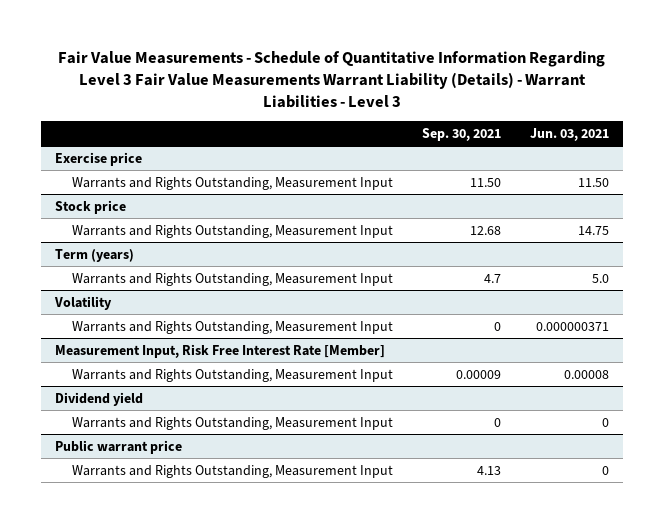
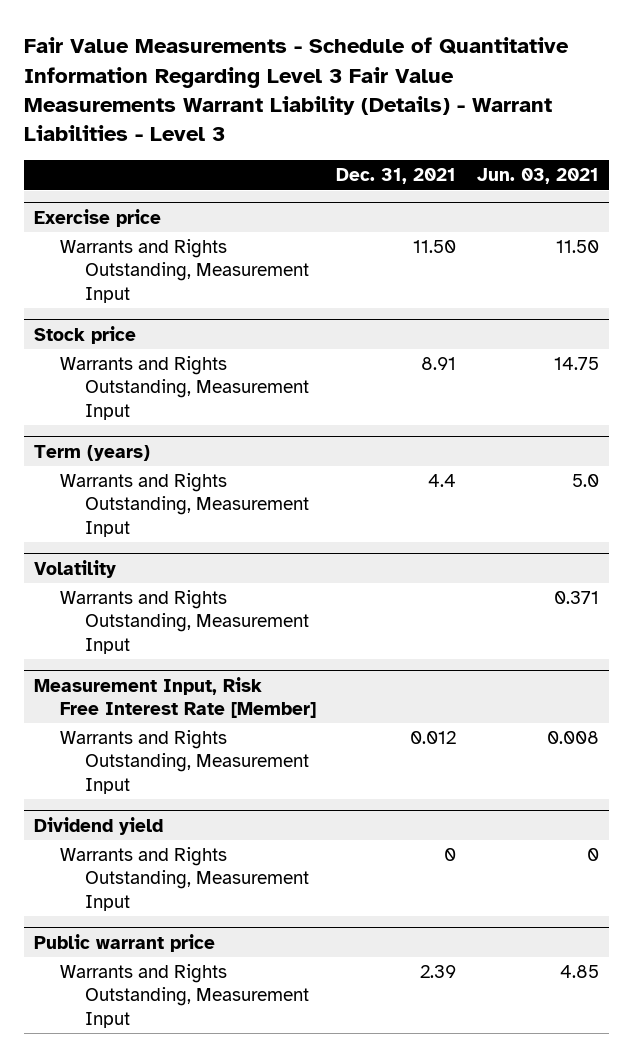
[421,128,501,142] Sep. 30, 2021 -> none
none -> [336,168,457,185] Dec. 31, 2021
[535,321,609,331] 0.000000371 -> [553,591,599,605] 0.371
[563,369,609,379] 0.00008 -> [546,731,599,745] 0.008
[601,465,609,475] 0 -> [559,965,599,979] 4.85

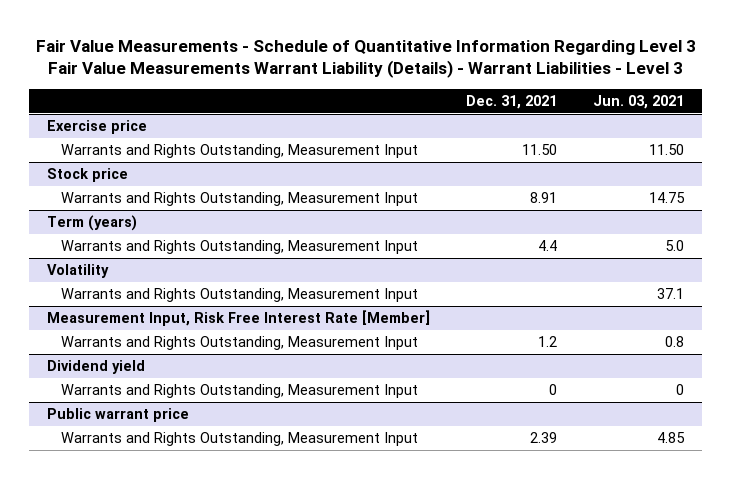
[553,591,599,605] 0.371 -> [657,288,685,300] 37.1
[410,731,457,745] 0.012 -> [538,336,558,348] 1.2
[546,731,599,745] 0.008 -> [665,336,685,348] 0.8

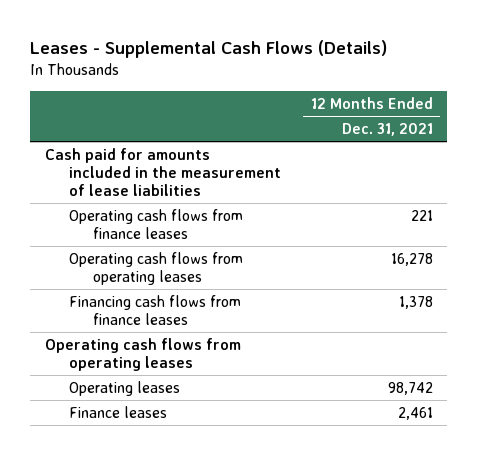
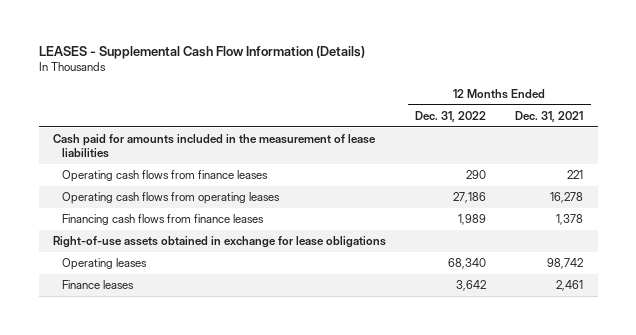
[30,40,388,59] Leases - Supplemental Cash Flows (Details) -> [38,46,365,60] LEASES - Supplemental Cash Flow Information (Details)
none -> [415,111,487,123] Dec. 31, 2022
[45,337,242,371] Operating cash flows from operating leases -> [53,236,387,249] Right-of-use assets obtained in exchange for lease obligations

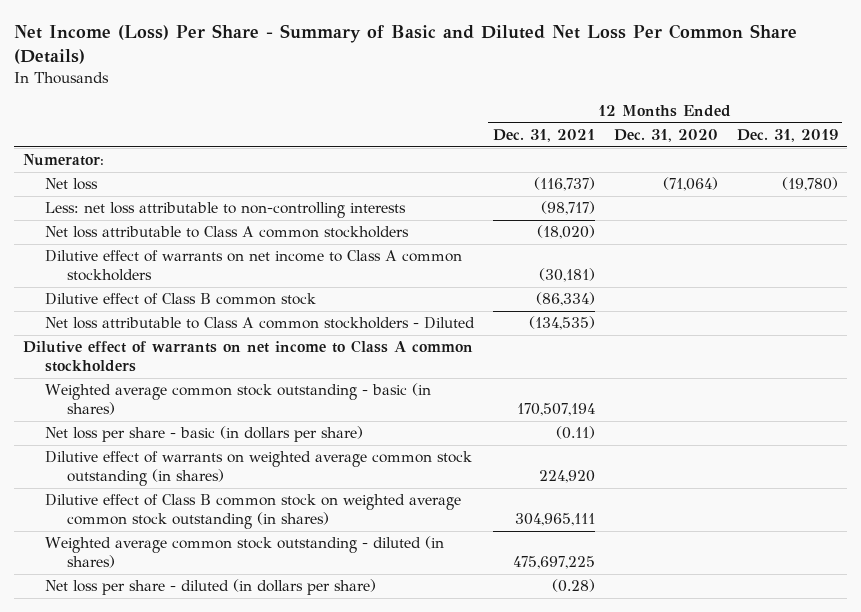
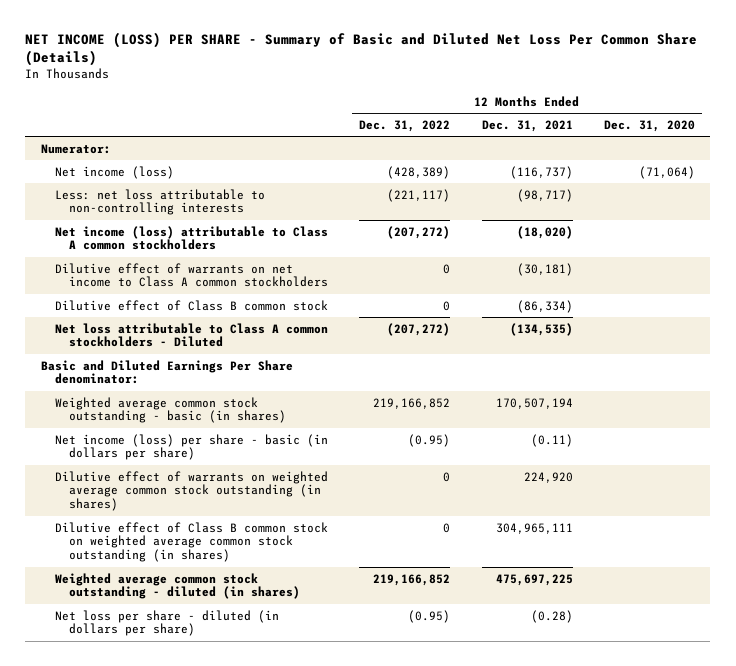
[13,24,797,65] Net Income (Loss) Per Share - Summary of Basic and Diluted Net Loss Per Common Share (Details) -> [25,31,698,67] NET INCOME (LOSS) PER SHARE - Summary of Basic and Diluted Net Loss Per Common Share (Details)
[736,129,838,143] Dec. 31, 2019 -> none
none -> [359,119,451,132] Dec. 31, 2022
[45,178,99,191] Net loss -> [55,165,175,179] Net income (loss)
[45,226,410,239] Net loss attributable to Class A common stockholders -> [55,225,329,251] Net income (loss) attributable to Class A common stockholders
[23,340,474,373] Dilutive effect of warrants on net income to Class A common stockholders -> [40,359,293,385] Basic and Diluted Earnings Per Share denominator:
[45,426,364,443] Net loss per share - basic (in dollars per share) -> [55,433,329,461] Net income (loss) per share - basic (in dollars per share)

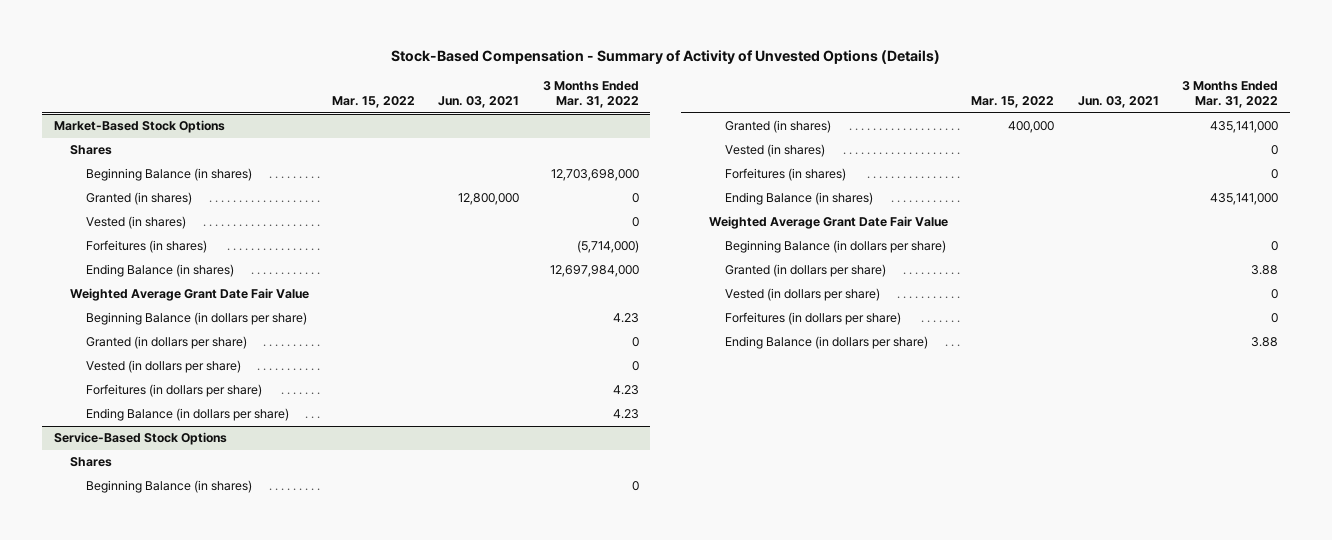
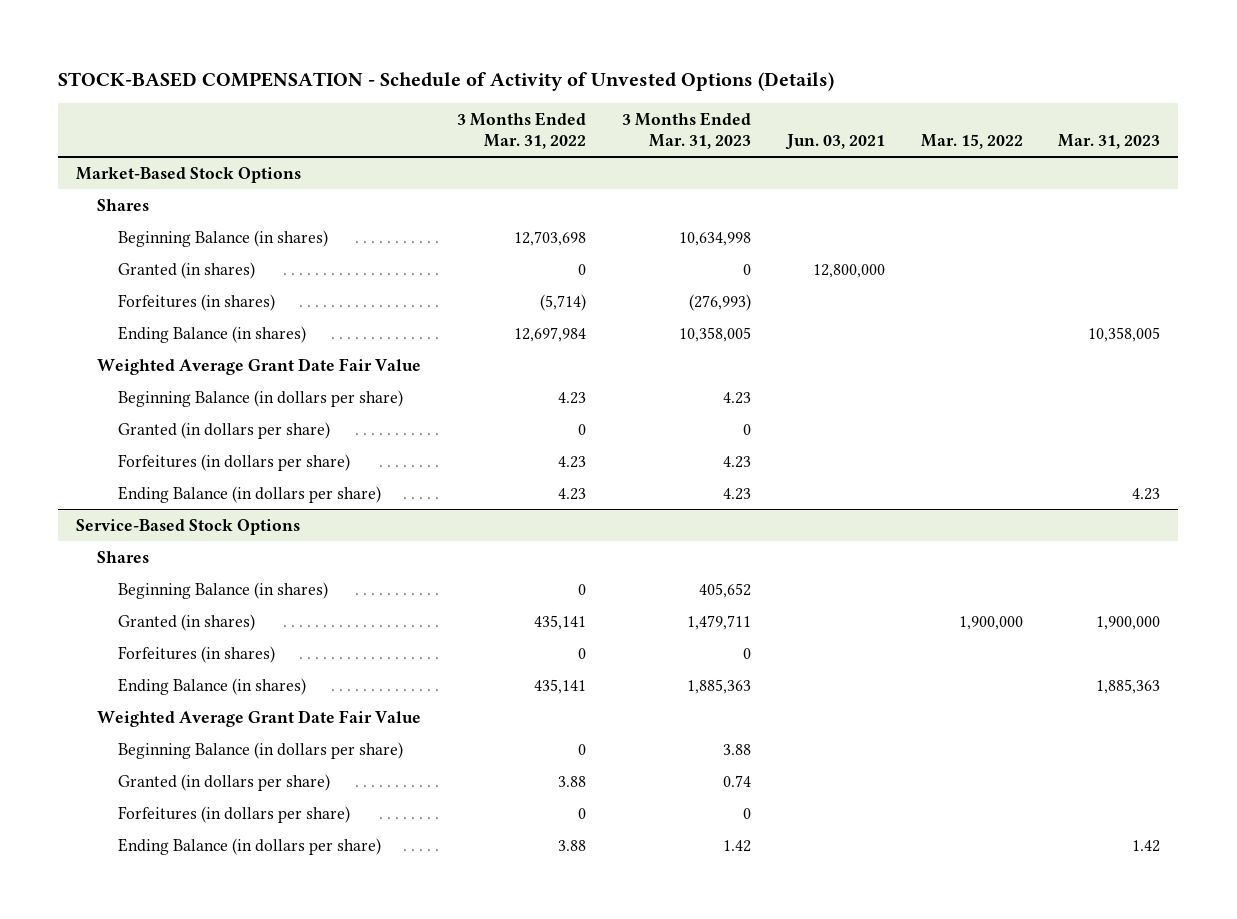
[390,50,940,65] Stock-Based Compensation - Summary of Activity of Unvested Options (Details) -> [58,71,835,91] STOCK-BASED COMPENSATION - Schedule of Activity of Unvested Options (Details)
none -> [621,112,751,150] 3 Months Ended Mar. 31, 2023
none -> [1058,134,1161,150] Mar. 31, 2023
[550,169,639,182] 12,703,698,000 -> [513,230,586,246] 12,703,698
[85,216,186,230] Vested (in shares) -> none
[576,240,639,254] (5,714,000) -> [539,293,586,311] (5,714)
[549,265,639,278] 12,697,984,000 -> [513,326,586,342] 12,697,984
[85,360,241,374] Vested (in dollars per share) -> none
[725,144,826,158] Vested (in shares) -> none
[1008,121,1055,134] 400,000 -> [958,615,1023,630] 1,900,000
[1209,121,1278,134] 435,141,000 -> [533,614,586,630] 435,141
[1209,193,1278,206] 435,141,000 -> [533,678,586,694] 435,141
[725,288,881,302] Vested (in dollars per share) -> none

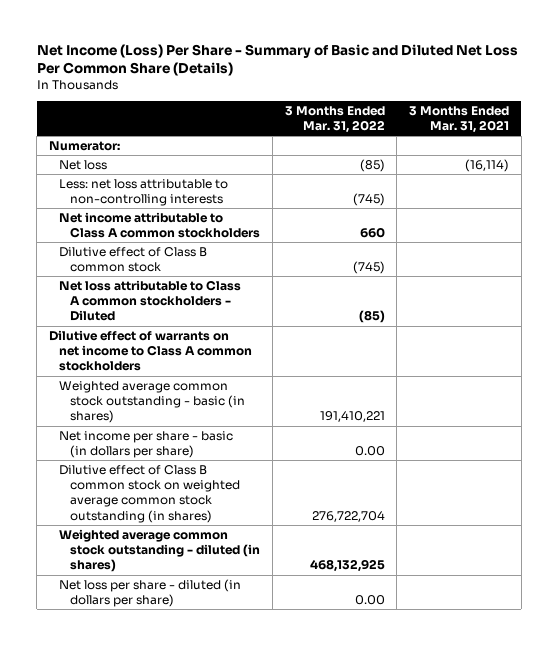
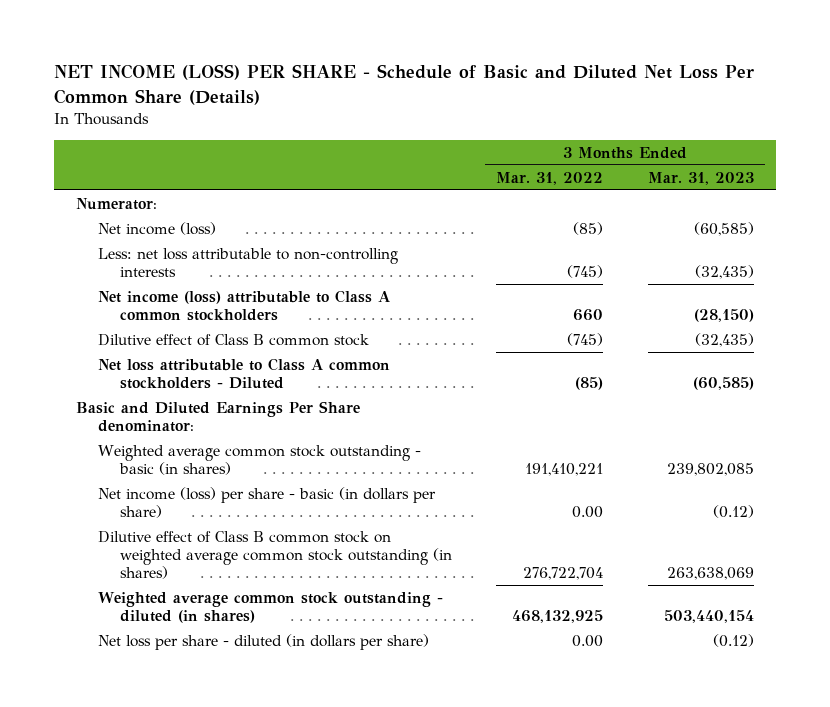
[36,43,518,77] Net Income (Loss) Per Share - Summary of Basic and Diluted Net Loss Per Common Share (Details) -> [54,64,755,105] NET INCOME (LOSS) PER SHARE - Schedule of Basic and Diluted Net Loss Per Common Share (Details)
[409,105,510,133] 3 Months Ended Mar. 31, 2021 -> none
none -> [647,171,754,185] Mar. 31, 2023
[59,159,108,170] Net loss -> [98,221,217,235] Net income (loss)
[59,211,261,239] Net income attributable to Class A common stockholders -> [98,289,391,322] Net income (loss) attributable to Class A common stockholders
[48,329,253,372] Dilutive effect of warrants on net income to Class A common stockholders -> [76,400,361,433] Basic and Diluted Earnings Per Share denominator:
[59,430,234,459] Net income per share - basic (in dollars per share) -> [98,486,437,519] Net income (loss) per share - basic (in dollars per share)

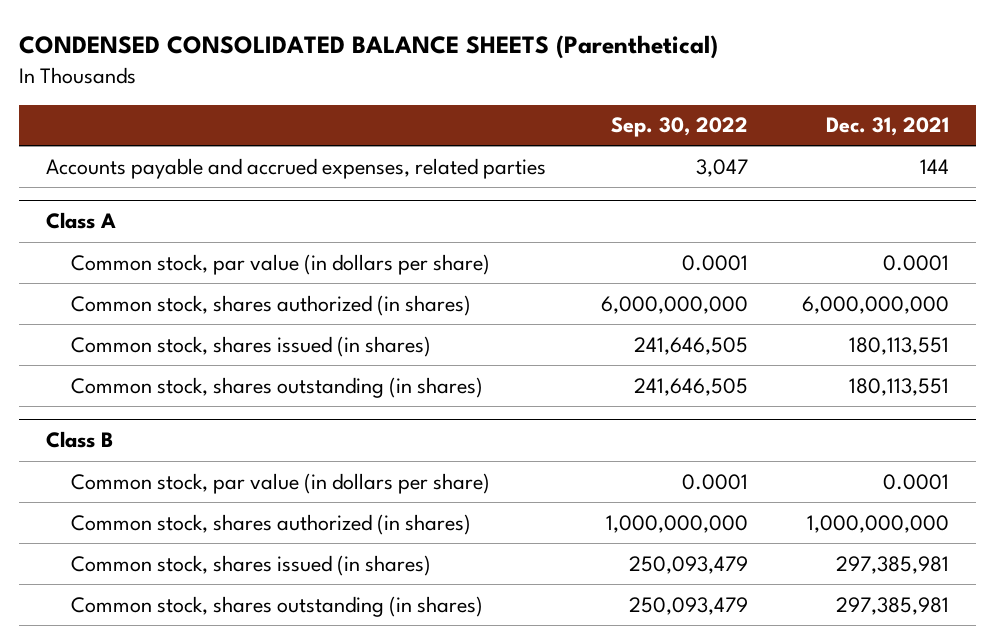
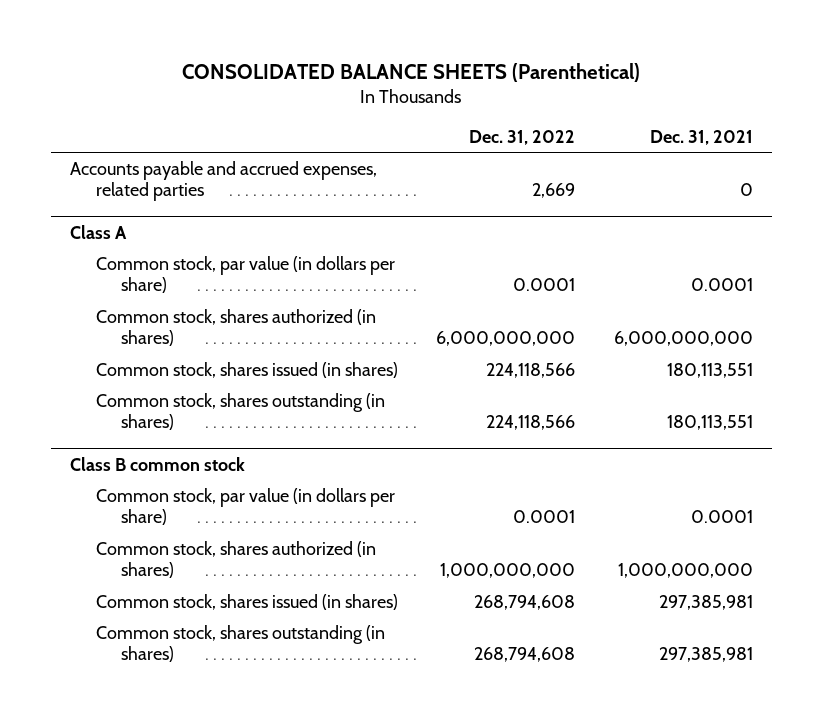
[18,34,718,59] CONDENSED CONSOLIDATED BALANCE SHEETS (Parenthetical) -> [182,62,641,82] CONSOLIDATED BALANCE SHEETS (Parenthetical)
[610,117,748,138] Sep. 30, 2022 -> none
none -> [469,129,576,145] Dec. 31, 2022
[920,158,950,174] 144 -> [739,183,753,197] 0
[46,431,114,449] Class B -> [70,456,246,471] Class B common stock

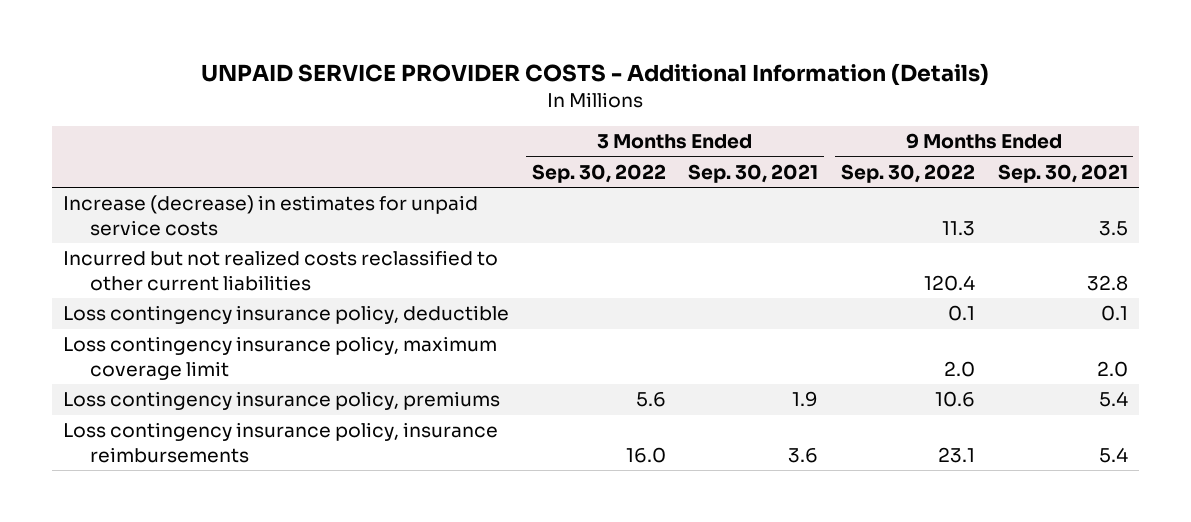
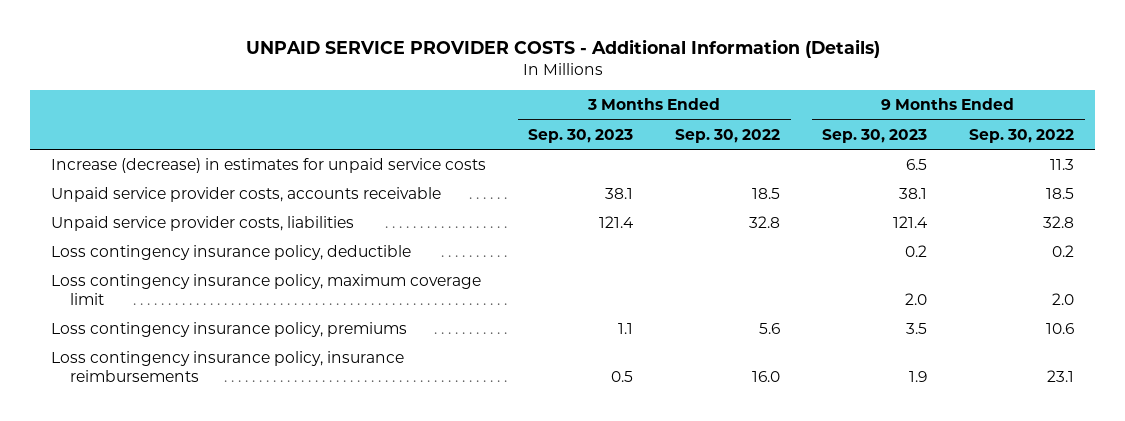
[688,163,819,183] Sep. 30, 2021 -> none
[997,163,1128,183] Sep. 30, 2021 -> none
none -> [528,128,634,143] Sep. 30, 2023
none -> [822,128,928,143] Sep. 30, 2023
[62,250,498,291] Incurred but not realized costs reclassified to other current liabilities -> none
none -> [51,187,442,203] Unpaid service provider costs, accounts receivable
none -> [51,216,355,232] Unpaid service provider costs, liabilities
[947,305,975,322] 0.1 -> [1052,245,1075,258] 0.2

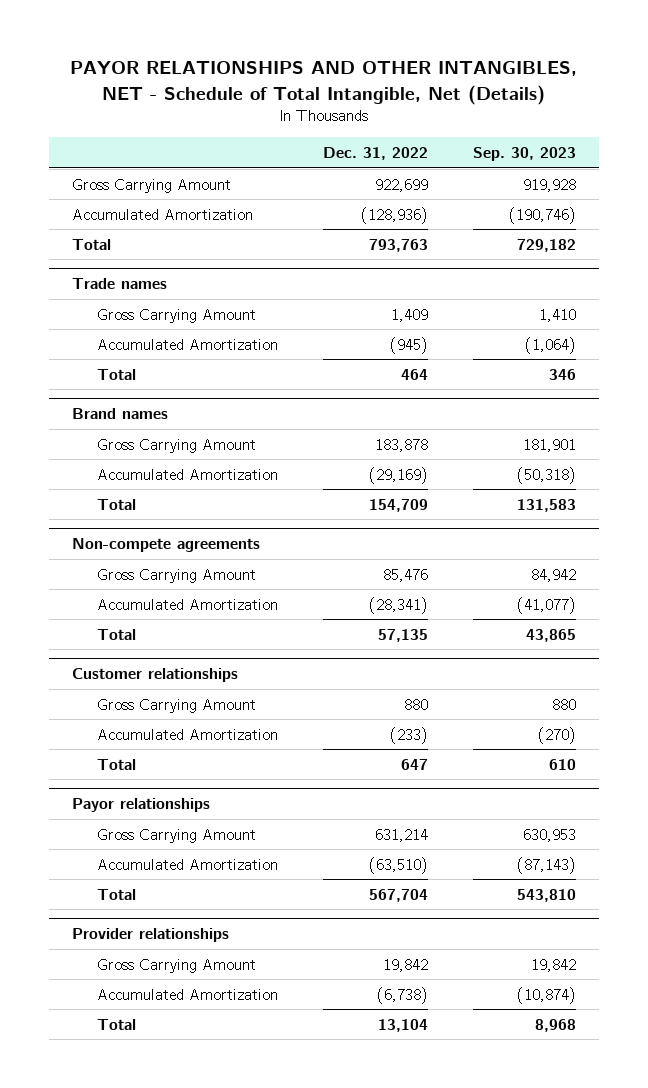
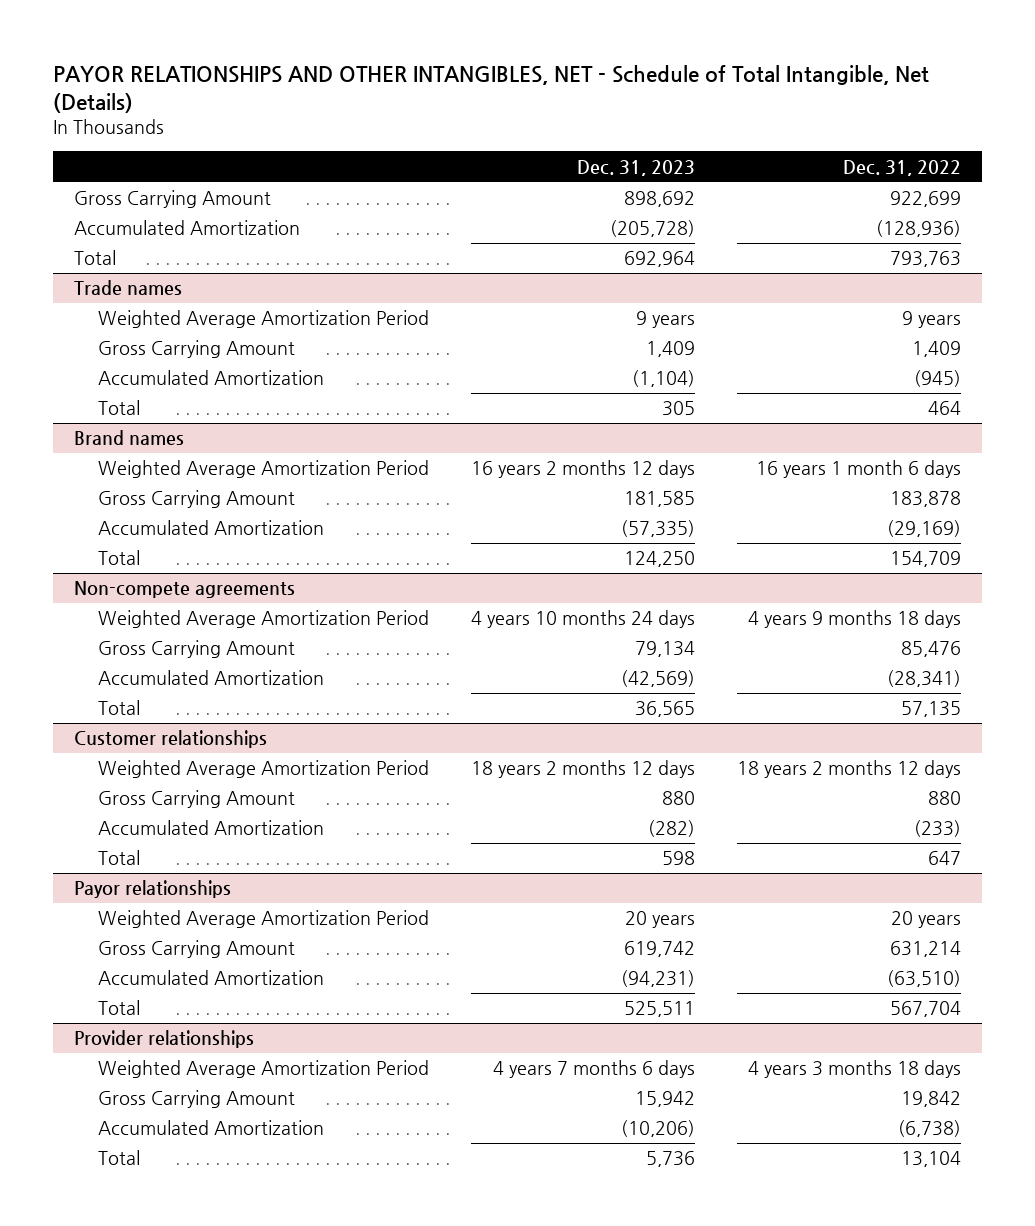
[473,147,577,162] Sep. 30, 2023 -> none
none -> [576,159,695,176] Dec. 31, 2023
none -> [97,310,429,329] Weighted Average Amortization Period
none -> [97,460,429,479] Weighted Average Amortization Period
none -> [97,610,429,629] Weighted Average Amortization Period
none -> [97,760,429,779] Weighted Average Amortization Period
none -> [97,910,429,929] Weighted Average Amortization Period
none -> [97,1060,429,1079] Weighted Average Amortization Period

